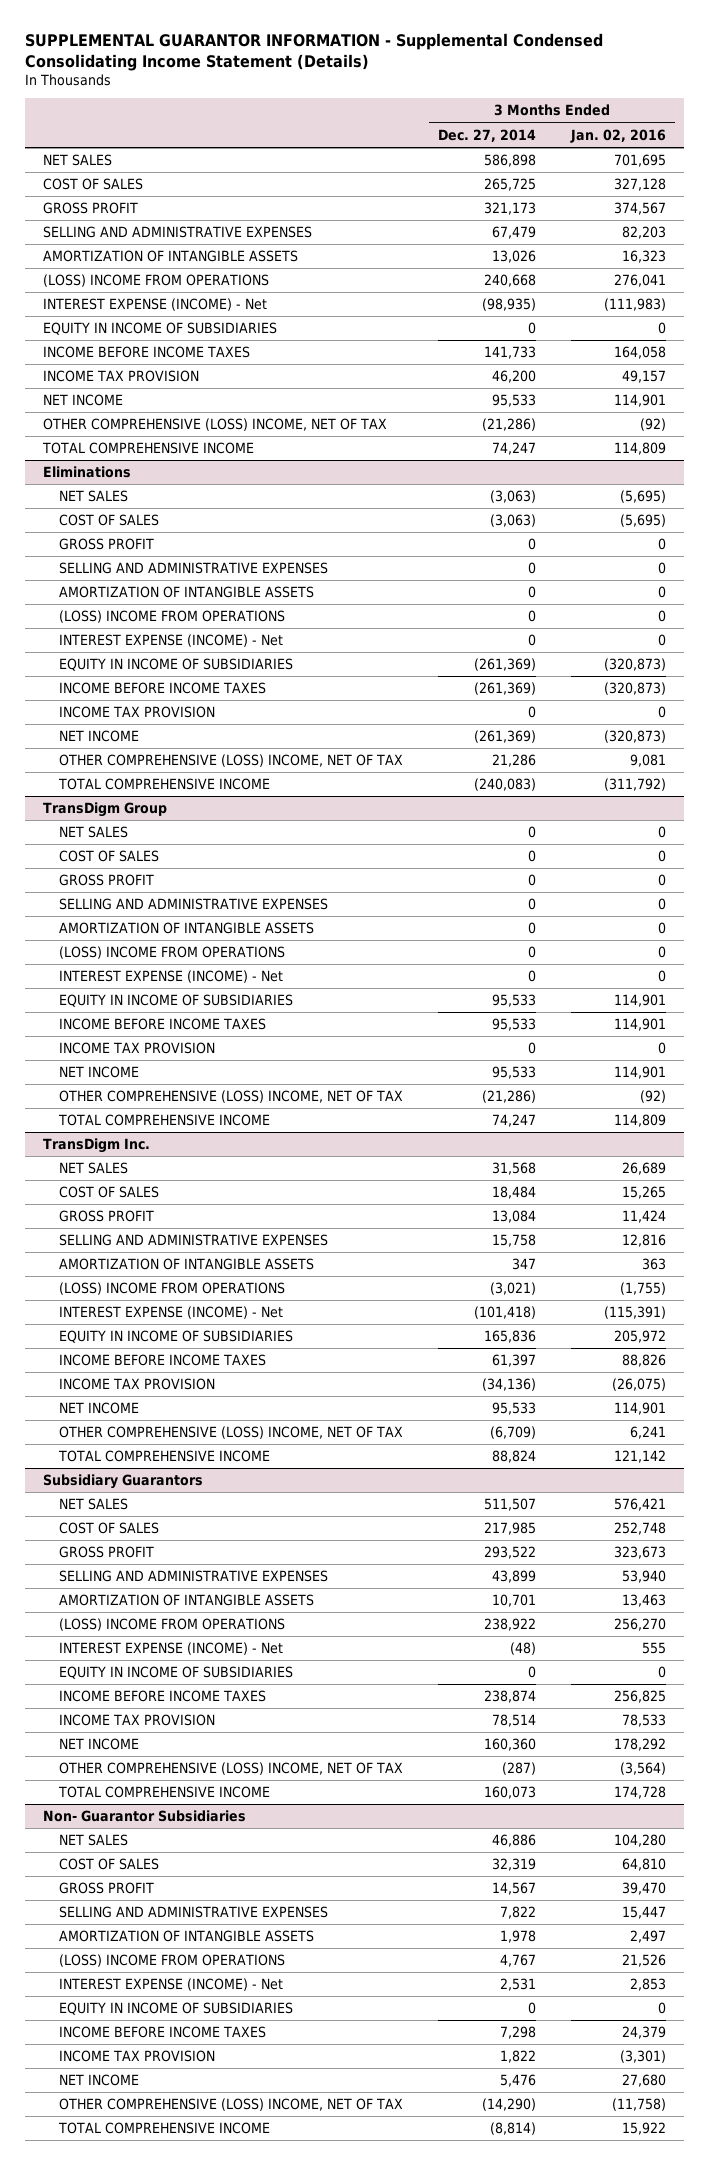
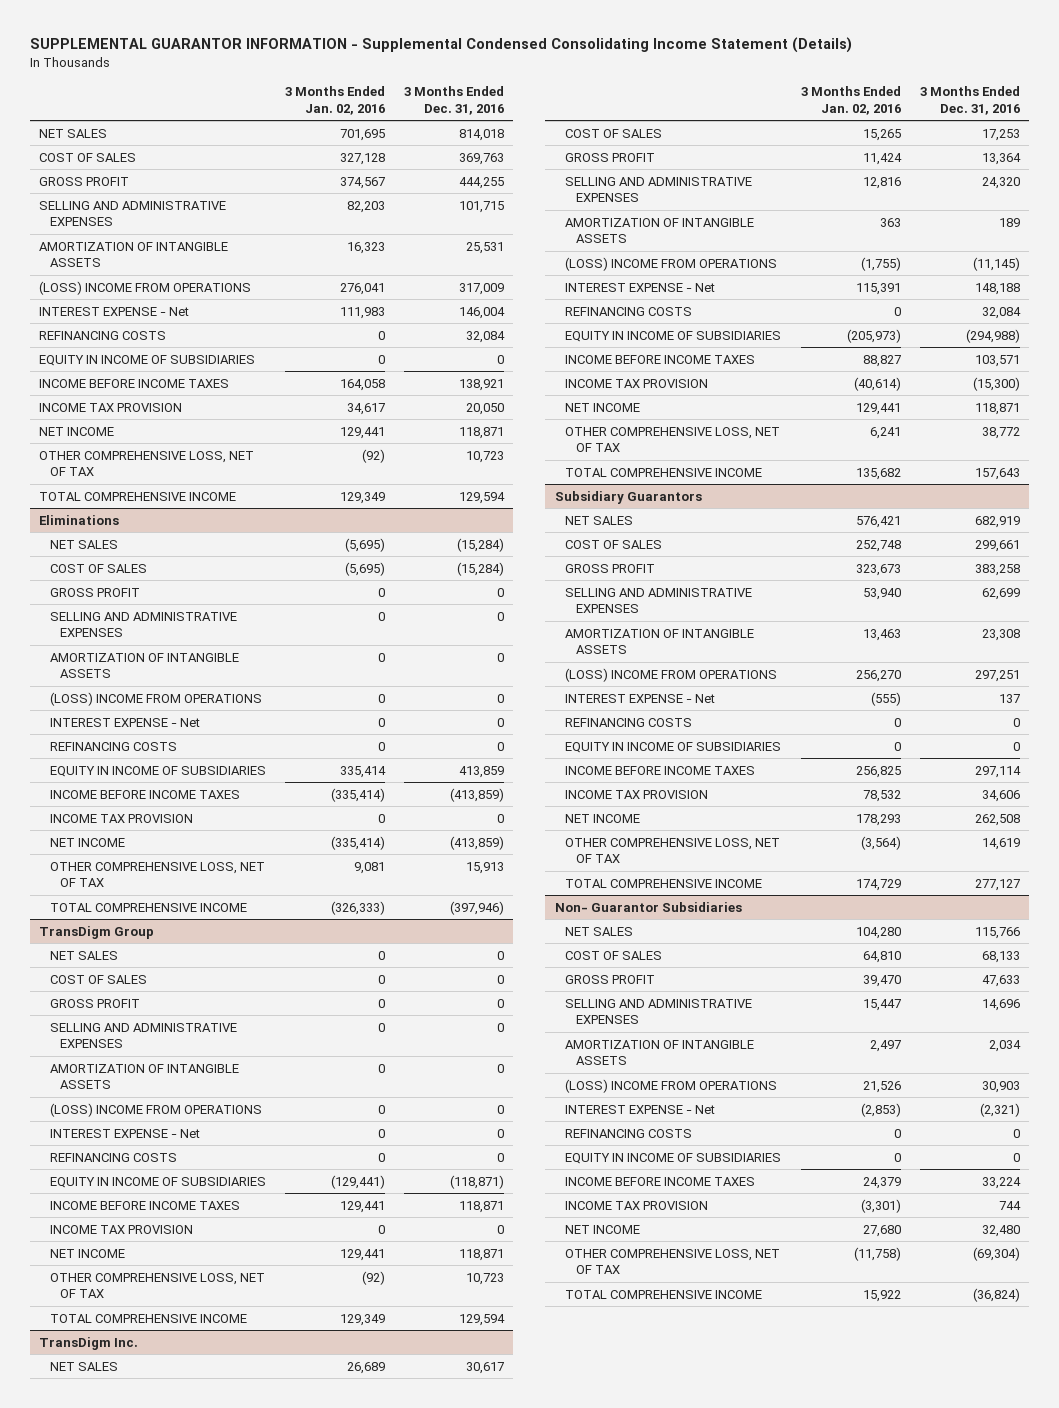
[438,128,537,142] Dec. 27, 2014 -> none
none -> [403,86,504,115] 3 Months Ended Dec. 31, 2016
[42,298,267,312] INTEREST EXPENSE (INCOME) - Net -> [39,306,190,316] INTEREST EXPENSE - Net
[604,298,667,312] (111,983) -> [339,306,385,319] 111,983
none -> [39,330,167,340] REFINANCING COSTS
[622,370,667,384] 49,157 -> [346,402,385,415] 34,617
[614,394,667,408] 114,901 -> [339,426,385,439] 129,441
[42,418,387,432] OTHER COMPREHENSIVE (LOSS) INCOME, NET OF TAX -> [39,450,255,477] OTHER COMPREHENSIVE LOSS, NET OF TAX
[614,442,667,456] 114,809 -> [339,491,385,504] 129,349
[58,634,283,648] INTEREST EXPENSE (INCOME) - Net -> [49,717,200,727] INTEREST EXPENSE - Net
none -> [49,741,177,751] REFINANCING COSTS
[604,658,667,672] (320,873) -> [339,765,386,778] 335,414
[604,682,667,696] (320,873) -> [330,787,385,802] (335,414)
[604,730,667,744] (320,873) -> [330,835,385,850] (335,414)
[58,754,403,768] OTHER COMPREHENSIVE (LOSS) INCOME, NET OF TAX -> [49,861,265,888] OTHER COMPREHENSIVE LOSS, NET OF TAX
[604,778,667,792] (311,792) -> [330,900,385,915] (326,333)
[58,970,283,984] INTEREST EXPENSE (INCOME) - Net -> [49,1128,200,1138] INTEREST EXPENSE - Net
none -> [49,1152,177,1162] REFINANCING COSTS
[614,994,667,1008] 114,901 -> [330,1174,385,1189] (129,441)
[614,1018,667,1032] 114,901 -> [339,1200,385,1213] 129,441
[614,1066,667,1080] 114,901 -> [339,1248,385,1261] 129,441
[58,1090,403,1104] OTHER COMPREHENSIVE (LOSS) INCOME, NET OF TAX -> [49,1272,265,1299] OTHER COMPREHENSIVE LOSS, NET OF TAX
[614,1114,667,1128] 114,809 -> [339,1313,385,1326] 129,349
[58,1306,283,1320] INTEREST EXPENSE (INCOME) - Net -> [565,282,716,292] INTEREST EXPENSE - Net
[604,1306,667,1320] (115,391) -> [855,282,901,295] 115,391
none -> [565,306,693,316] REFINANCING COSTS
[614,1330,667,1344] 205,972 -> [846,328,901,343] (205,973)
[622,1354,667,1368] 88,826 -> [862,354,901,367] 88,827
[612,1378,667,1392] (26,075) -> [853,376,901,391] (40,614)
[614,1402,667,1416] 114,901 -> [855,402,901,415] 129,441
[58,1426,403,1440] OTHER COMPREHENSIVE (LOSS) INCOME, NET OF TAX -> [565,426,781,453] OTHER COMPREHENSIVE LOSS, NET OF TAX
[614,1450,667,1464] 121,142 -> [855,467,901,480] 135,682
[58,1642,283,1656] INTEREST EXPENSE (INCOME) - Net -> [565,693,716,703] INTEREST EXPENSE - Net
[642,1642,667,1655] 555 -> [870,691,901,706] (555)
none -> [565,717,693,727] REFINANCING COSTS
[622,1714,667,1728] 78,533 -> [862,789,901,802] 78,532
[614,1738,667,1752] 178,292 -> [855,813,901,826] 178,293
[58,1762,403,1776] OTHER COMPREHENSIVE (LOSS) INCOME, NET OF TAX -> [565,837,781,864] OTHER COMPREHENSIVE LOSS, NET OF TAX
[614,1786,667,1800] 174,728 -> [855,878,901,891] 174,729
[58,1978,283,1992] INTEREST EXPENSE (INCOME) - Net -> [565,1104,716,1114] INTEREST EXPENSE - Net
[630,1978,667,1992] 2,853 -> [860,1102,901,1117] (2,853)
none -> [565,1128,693,1138] REFINANCING COSTS
[58,2098,403,2112] OTHER COMPREHENSIVE (LOSS) INCOME, NET OF TAX -> [565,1248,781,1275] OTHER COMPREHENSIVE LOSS, NET OF TAX

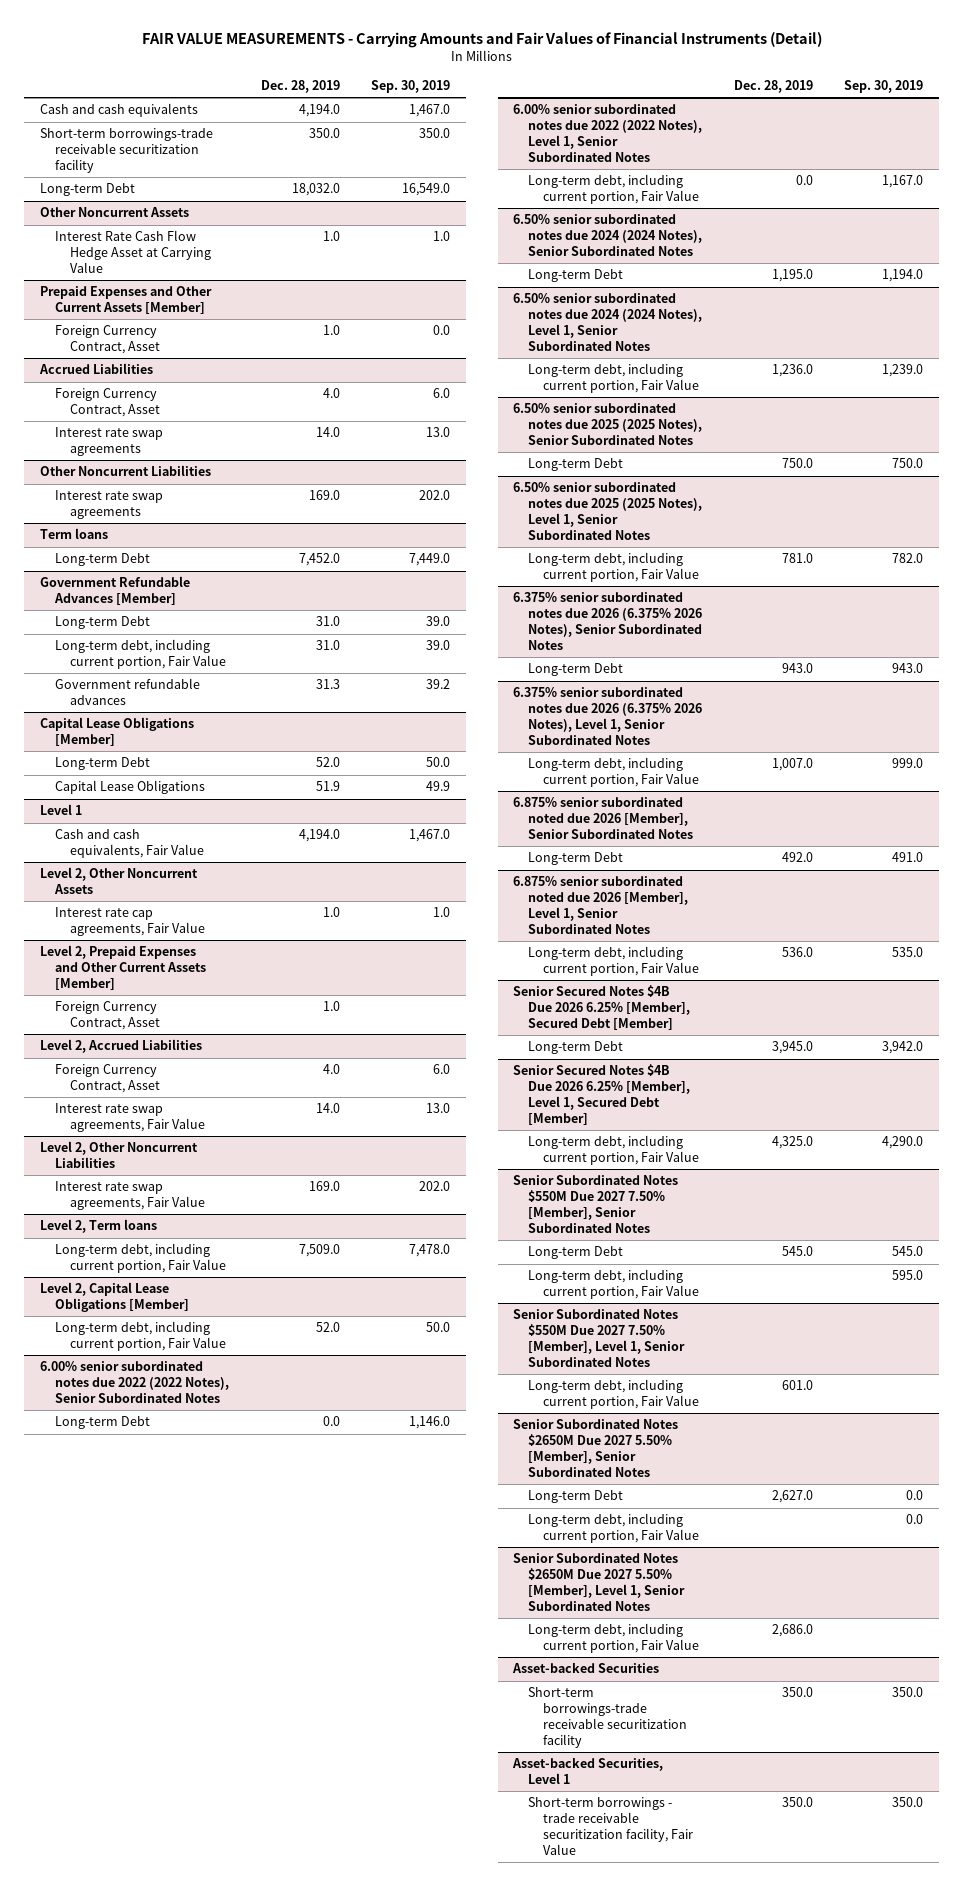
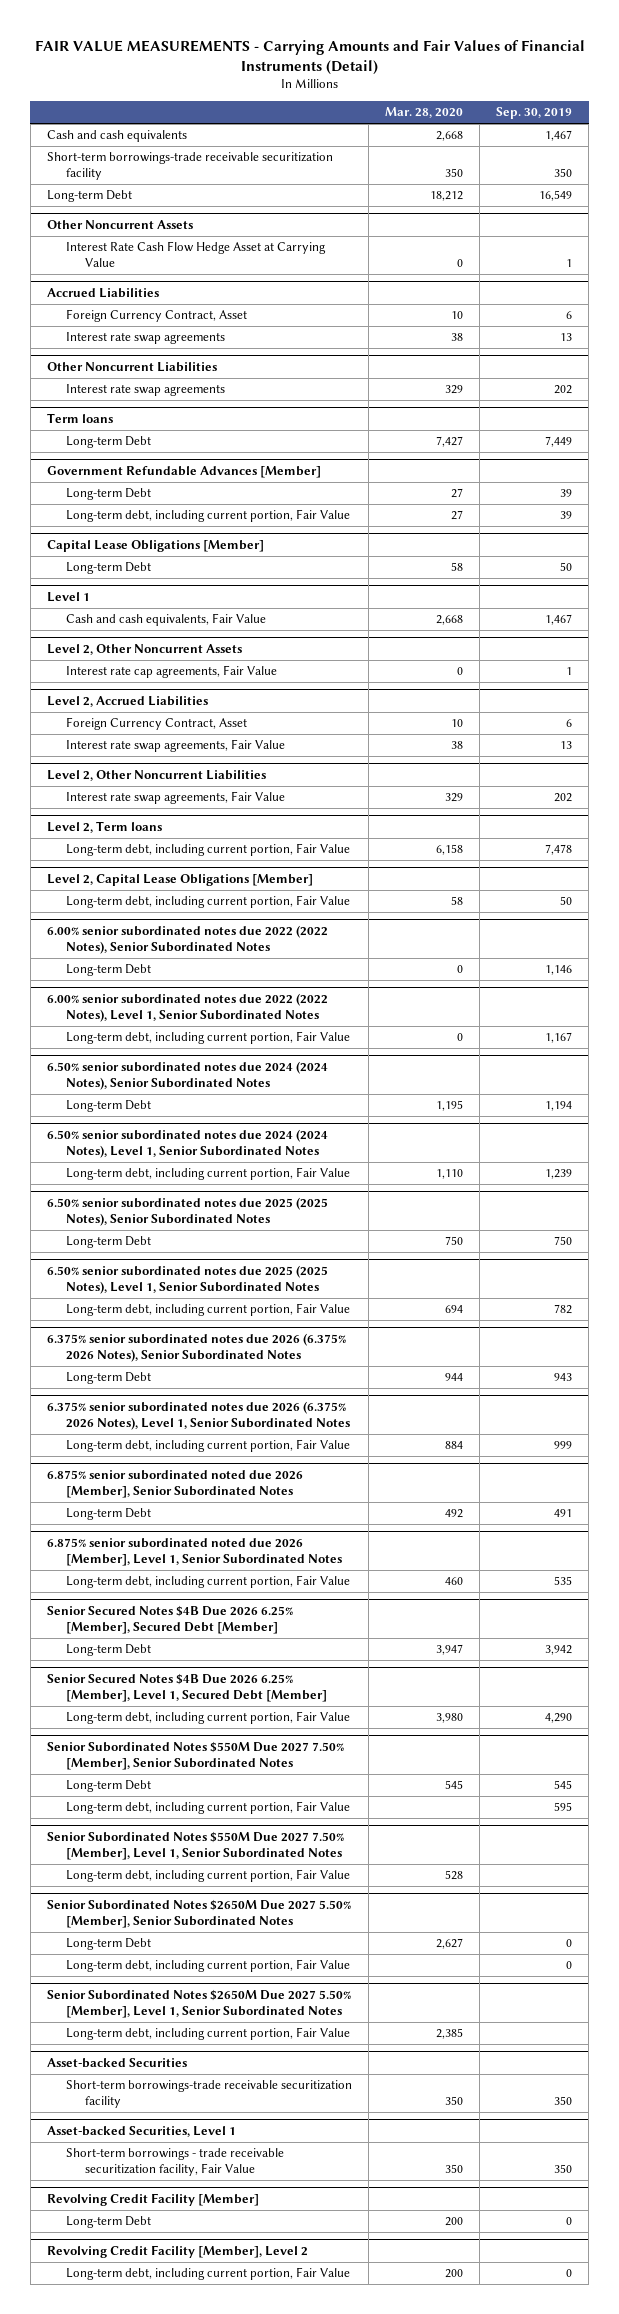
[260,79,340,93] Dec. 28, 2019 -> none
none -> [385,107,464,119] Mar. 28, 2020
[409,104,451,118] 1,467.0 -> [545,130,573,142] 1,467
[419,128,451,139] 350.0 -> [554,168,573,178] 350
[402,183,451,197] 16,549.0 -> [539,190,573,202] 16,549
[40,286,213,315] Prepaid Expenses and Other Current Assets [Member] -> none
[54,325,160,355] Foreign Currency Contract, Asset -> none
[433,231,451,242] 1.0 -> [566,259,573,268] 1
[433,388,451,399] 6.0 -> [566,311,573,320] 6
[426,427,451,438] 13.0 -> [560,333,573,342] 13
[419,490,451,501] 202.0 -> [554,385,573,395] 202
[409,553,451,567] 7,449.0 -> [545,436,573,448] 7,449
[54,678,200,706] Government refundable advances -> none
[426,616,451,627] 39.0 -> [560,489,573,498] 39
[426,640,451,651] 39.0 -> [560,511,573,520] 39
[54,780,205,795] Capital Lease Obligations -> none
[426,757,451,768] 50.0 -> [560,562,573,572] 50
[409,829,451,843] 1,467.0 -> [545,614,573,626] 1,467
[40,945,206,990] Level 2, Prepaid Expenses and Other Current Assets [Member] -> none
[54,1001,160,1031] Foreign Currency Contract, Asset -> none
[433,907,451,918] 1.0 -> [566,667,573,676] 1
[433,1064,451,1075] 6.0 -> [566,719,573,728] 6
[426,1103,451,1114] 13.0 -> [560,741,573,750] 13
[419,1181,451,1192] 202.0 -> [554,793,573,803] 202
[409,1244,451,1258] 7,478.0 -> [545,844,573,856] 7,478
[426,1322,451,1333] 50.0 -> [560,896,573,906] 50
[409,1416,451,1430] 1,146.0 -> [545,965,573,976] 1,146
[882,175,924,189] 1,167.0 -> [545,1032,573,1044] 1,167
[882,269,924,283] 1,194.0 -> [545,1101,573,1112] 1,194
[882,364,924,378] 1,239.0 -> [545,1169,573,1180] 1,239
[892,458,924,469] 750.0 -> [554,1236,573,1246] 750
[892,553,924,564] 782.0 -> [554,1304,573,1315] 782
[892,663,924,674] 943.0 -> [554,1373,573,1382] 943
[892,758,924,769] 999.0 -> [554,1441,573,1450] 999
[892,852,924,863] 491.0 -> [554,1509,573,1518] 491
[892,947,924,958] 535.0 -> [554,1576,573,1586] 535
[882,1041,924,1055] 3,942.0 -> [545,1645,573,1656] 3,942
[882,1136,924,1150] 4,290.0 -> [545,1713,573,1724] 4,290
[892,1246,924,1257] 545.0 -> [554,1780,573,1790] 545
[892,1270,924,1281] 595.0 -> [554,1802,573,1812] 595
[906,1490,924,1501] 0.0 -> [566,1939,573,1948] 0
[906,1514,924,1525] 0.0 -> [566,1961,573,1970] 0
[892,1687,924,1698] 350.0 -> [554,2096,573,2106] 350
[892,1797,924,1808] 350.0 -> [554,2164,573,2174] 350
none -> [46,2193,259,2207] Revolving Credit Facility [Member]
none -> [66,2216,152,2229] Long-term Debt
none -> [46,2245,308,2259] Revolving Credit Facility [Member], Level 2
none -> [66,2267,351,2281] Long-term debt, including current portion, Fair Value

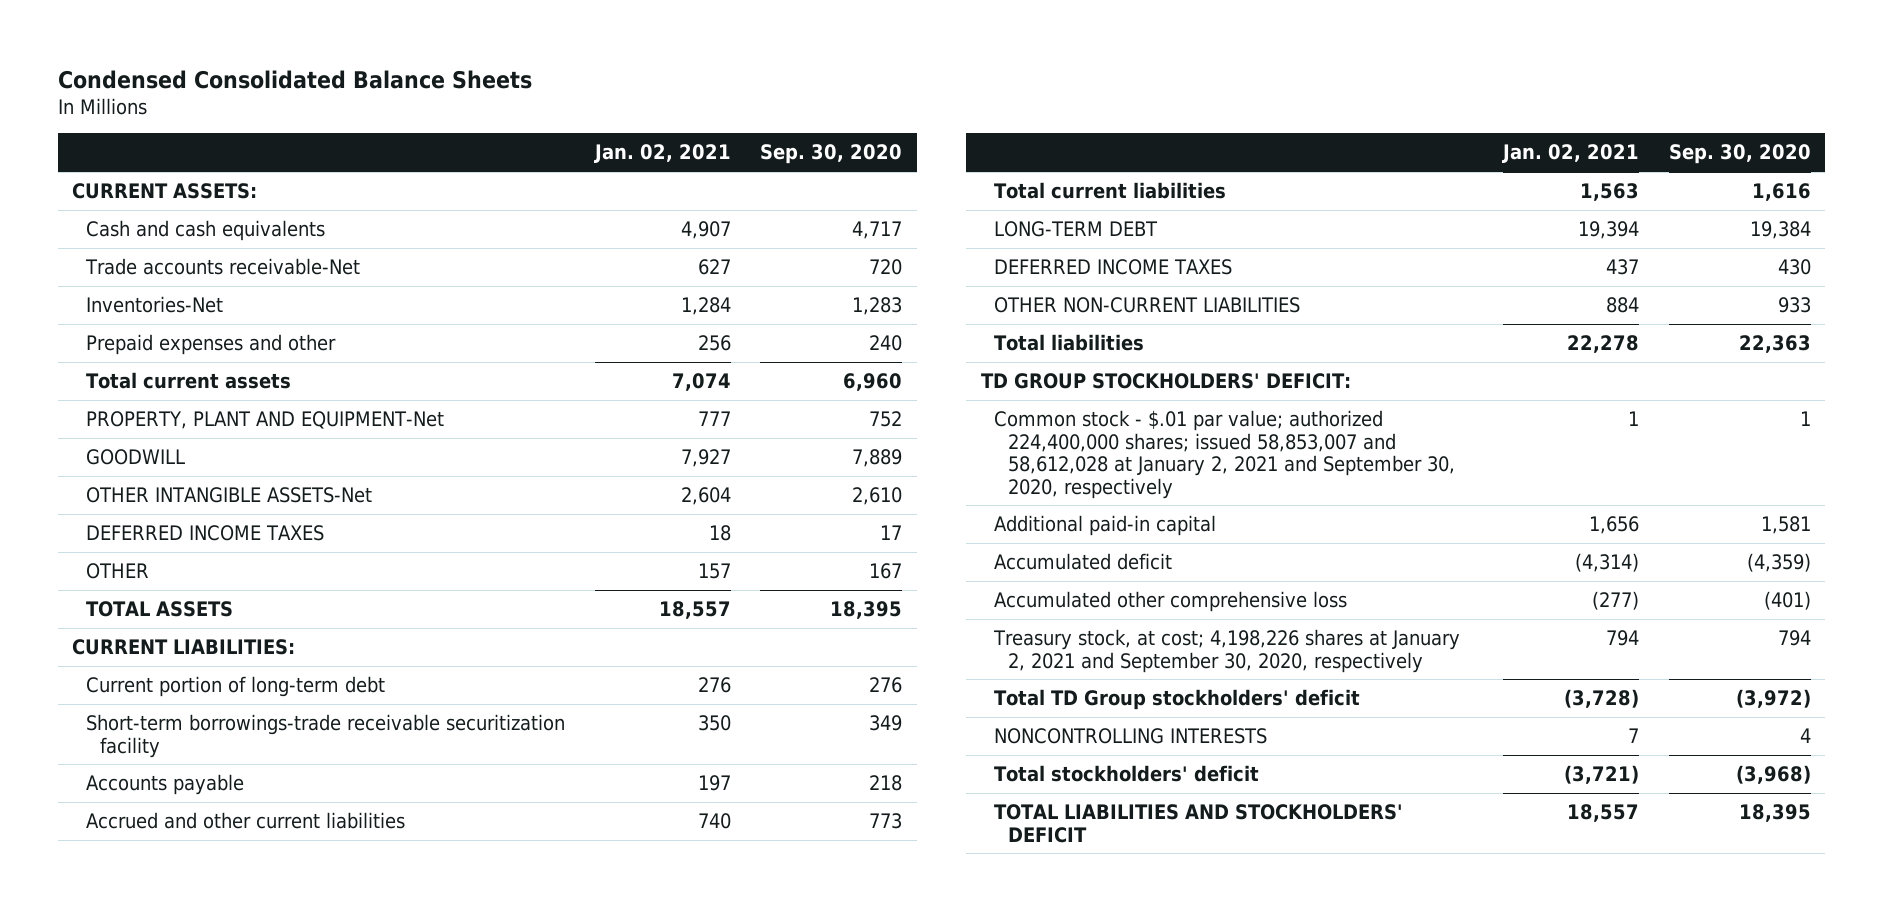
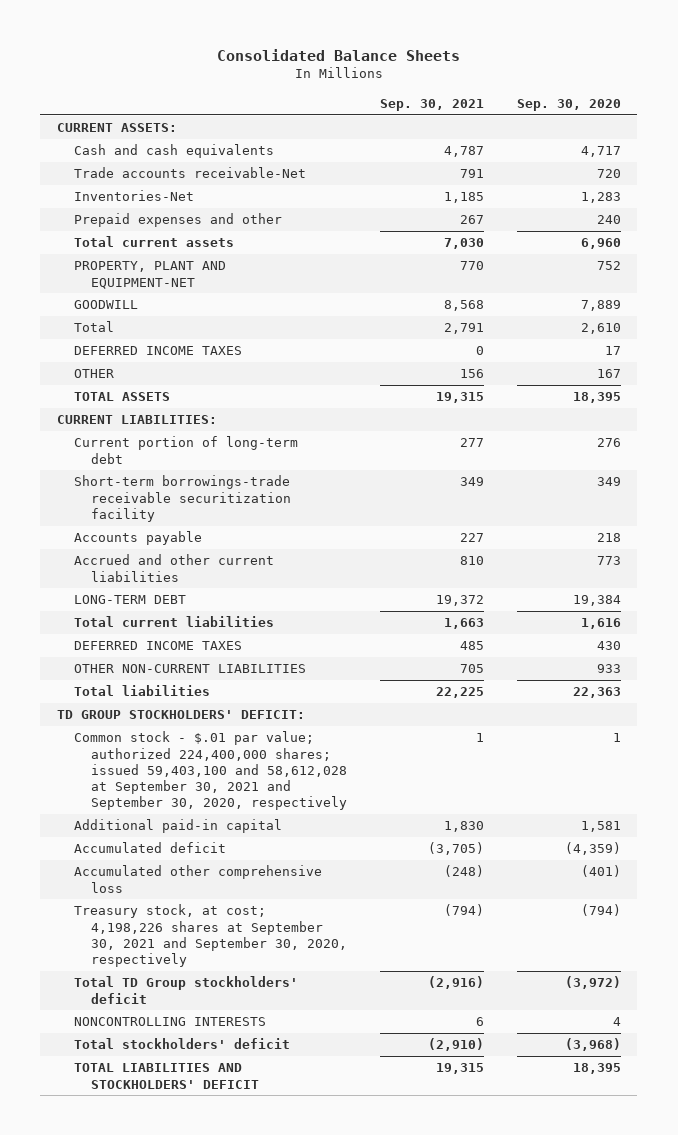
[57,69,532,89] Condensed Consolidated Balance Sheets -> [216,48,460,61] Consolidated Balance Sheets
[593,144,731,164] Jan. 02, 2021 -> none
none -> [380,99,485,112] Sep. 30, 2021
[86,411,445,430] PROPERTY, PLANT AND EQUIPMENT-Net -> [74,261,227,289] PROPERTY, PLANT AND EQUIPMENT-NET
[86,487,373,504] OTHER INTANGIBLE ASSETS-Net -> [74,321,115,333] Total
[994,182,1227,200] Total current liabilities -> [74,616,275,628] Total current liabilities
[994,410,1456,499] Common stock - $.01 par value; authorized 224,400,000 shares; issued 58,853,007 and 58,612,028 at January 2, 2021 and September 30, 2020, respectively -> [74,731,348,810] Common stock - $.01 par value; authorized 224,400,000 shares; issued 59,403,100 and 58,612,028 at September 30, 2021 and September 30, 2020, respectively
[993,629,1461,673] Treasury stock, at cost; 4,198,226 shares at January 2, 2021 and September 30, 2020, respectively -> [74,904,348,967] Treasury stock, at cost; 4,198,226 shares at September 30, 2021 and September 30, 2020, respectively
[1777,630,1811,647] 794 -> [580,904,621,917] (794)

